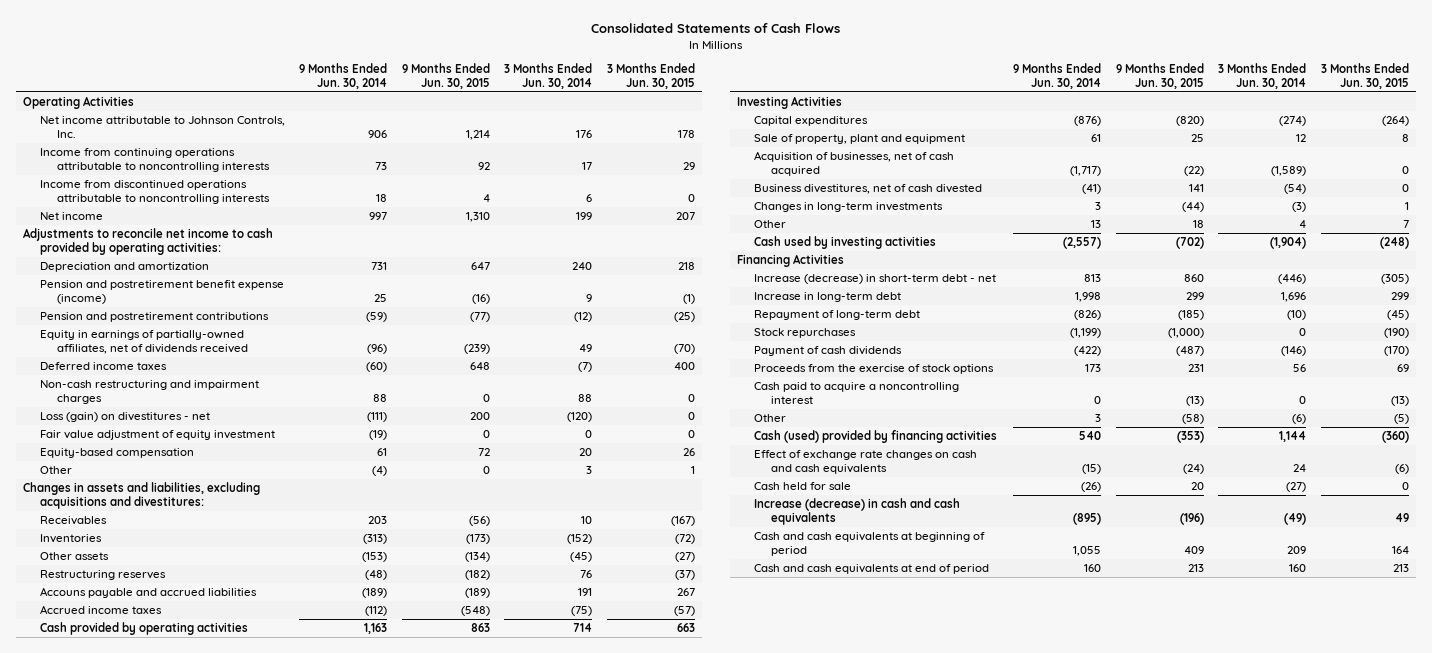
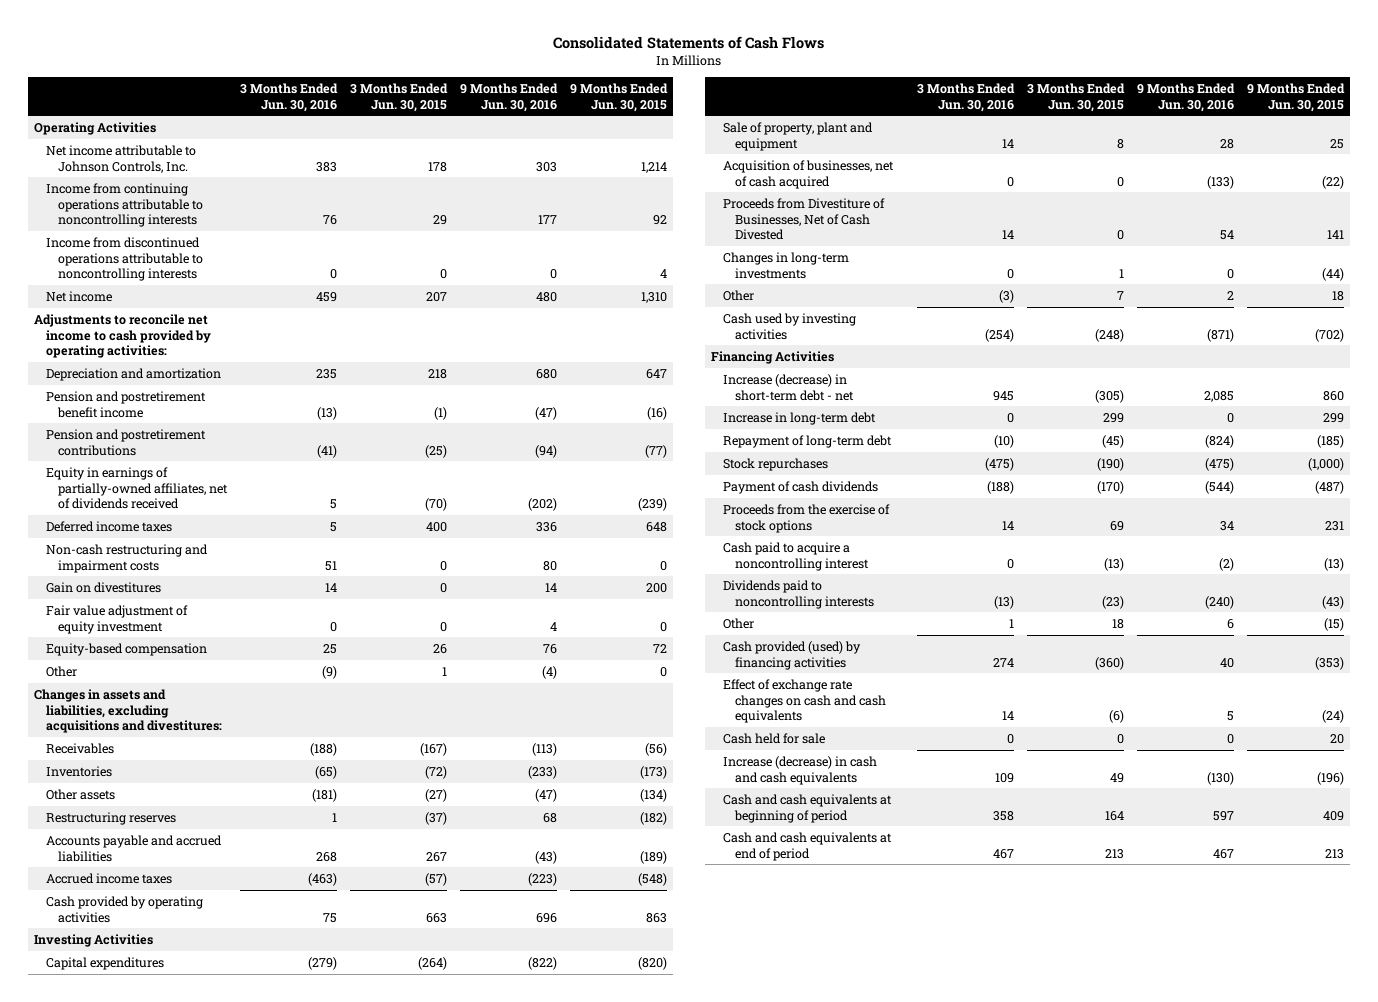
[299,63,388,89] 9 Months Ended Jun. 30, 2014 -> none
[504,63,593,89] 3 Months Ended Jun. 30, 2014 -> none
none -> [239,82,338,112] 3 Months Ended Jun. 30, 2016
none -> [459,82,558,112] 9 Months Ended Jun. 30, 2016
[39,280,284,304] Pension and postretirement benefit expense (income) -> [46,390,207,418] Pension and postretirement benefit income
[39,380,259,404] Non-cash restructuring and impairment charges -> [46,543,209,573] Non-cash restructuring and impairment costs
[39,412,210,423] Loss (gain) on divestitures - net -> [46,581,162,593] Gain on divestitures
[39,587,257,599] Accouns payable and accrued liabilities -> [46,834,223,862] Accounts payable and accrued liabilities
[753,184,982,195] Business divestitures, net of cash divested -> [722,197,885,241] Proceeds from Divestiture of Businesses, Net of Cash Divested
none -> [722,579,874,609] Dividends paid to noncontrolling interests
[1181,414,1204,425] (58) -> [1323,617,1344,631] (15)
[1393,414,1409,425] (5) -> [1111,618,1124,629] 18
[753,430,997,444] Cash (used) provided by financing activities -> [722,640,861,670] Cash provided (used) by financing activities

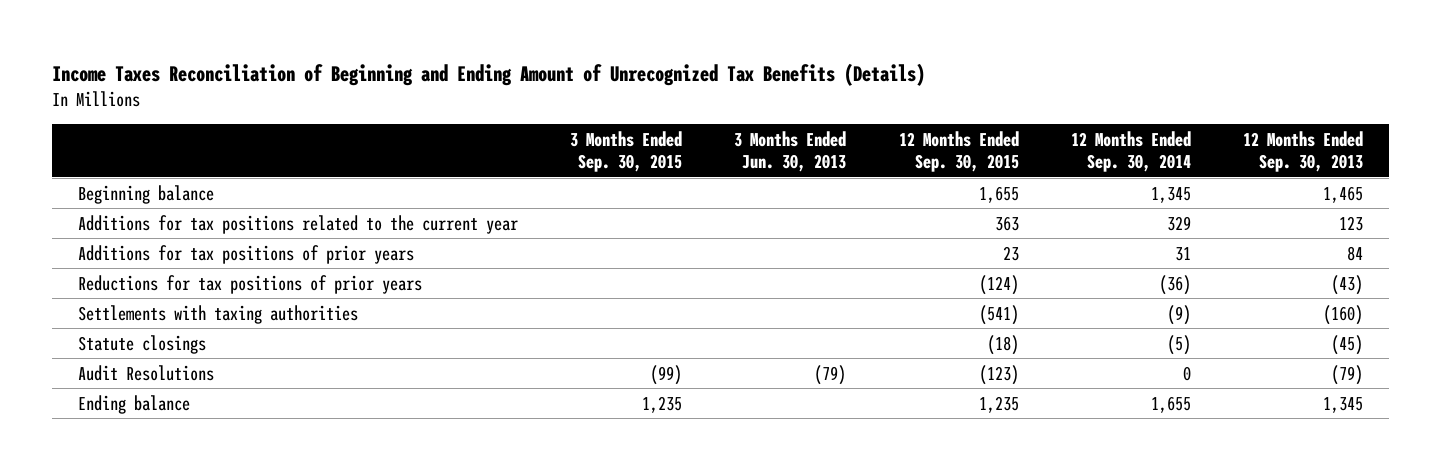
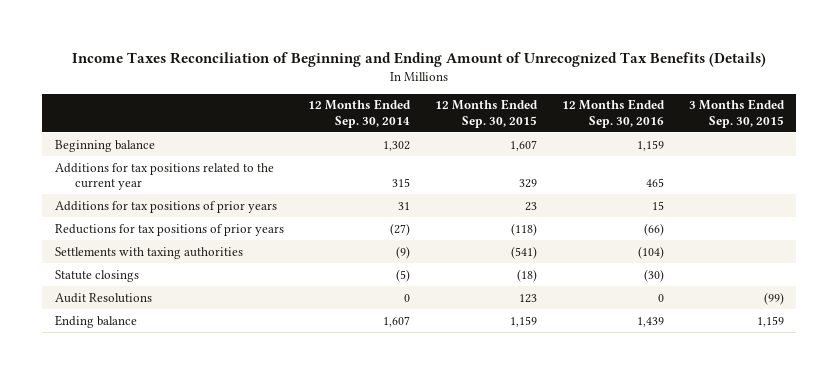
[734,130,847,173] 3 Months Ended Jun. 30, 2013 -> none
[1242,130,1363,173] 12 Months Ended Sep. 30, 2013 -> none
none -> [562,99,666,128] 12 Months Ended Sep. 30, 2016
[978,185,1019,203] 1,655 -> [510,139,538,151] 1,607
[1150,186,1191,203] 1,345 -> [383,140,411,151] 1,302
[994,215,1019,231] 363 -> [519,178,538,188] 329
[1166,215,1191,231] 329 -> [392,177,411,187] 315
[978,274,1019,295] (124) -> [511,222,538,236] (118)
[1158,274,1191,295] (36) -> [390,222,411,236] (27)
[978,364,1019,385] (123) -> [519,293,538,303] 123
[642,395,683,413] 1,235 -> [756,315,784,327] 1,159
[978,395,1019,413] 1,235 -> [510,315,538,327] 1,159
[1150,395,1191,413] 1,655 -> [383,315,411,327] 1,607

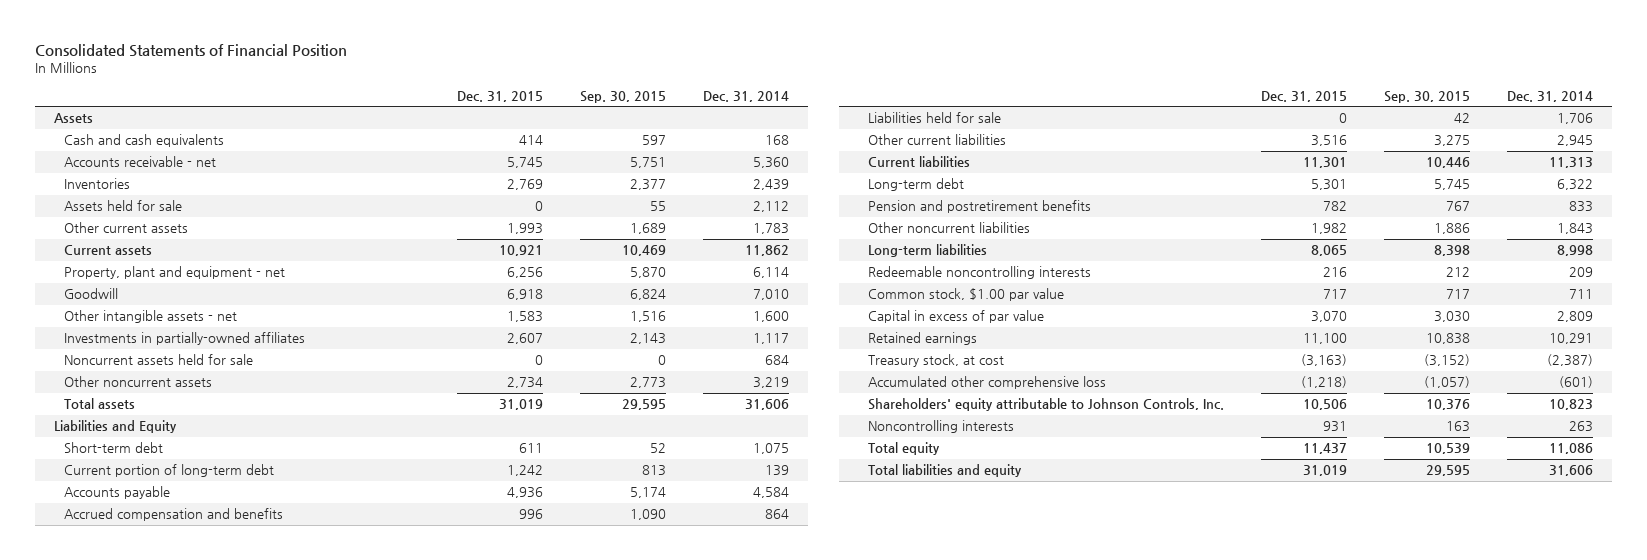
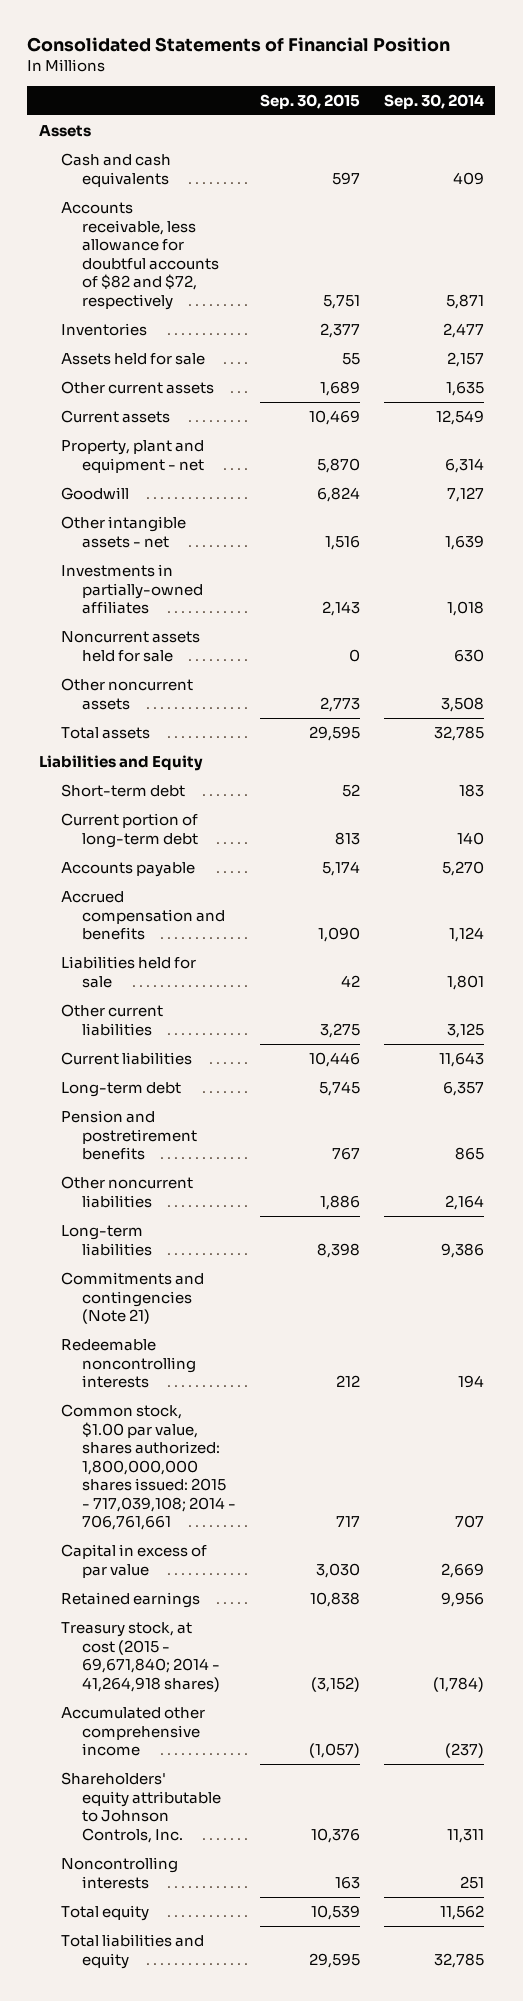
[457,90,544,102] Dec. 31, 2015 -> none
[703,90,790,102] Dec. 31, 2014 -> none
none -> [383,93,484,109] Sep. 30, 2014
[64,156,217,168] Accounts receivable - net -> [60,202,220,310] Accounts receivable, less allowance for doubtful accounts of $82 and $72, respectively
none -> [60,1272,204,1325] Commitments and contingencies (Note 21)
[868,288,1065,302] Common stock, $1.00 par value -> [60,1404,237,1531] Common stock, $1.00 par value, shares authorized: 1,800,000,000 shares issued: 2015 - 717,039,108; 2014 - 706,761,661
[868,354,1005,368] Treasury stock, at cost -> [60,1622,221,1692] Treasury stock, at cost (2015 - 69,671,840; 2014 - 41,264,918 shares)
[868,376,1107,390] Accumulated other comprehensive loss -> [60,1707,205,1757] Accumulated other comprehensive income

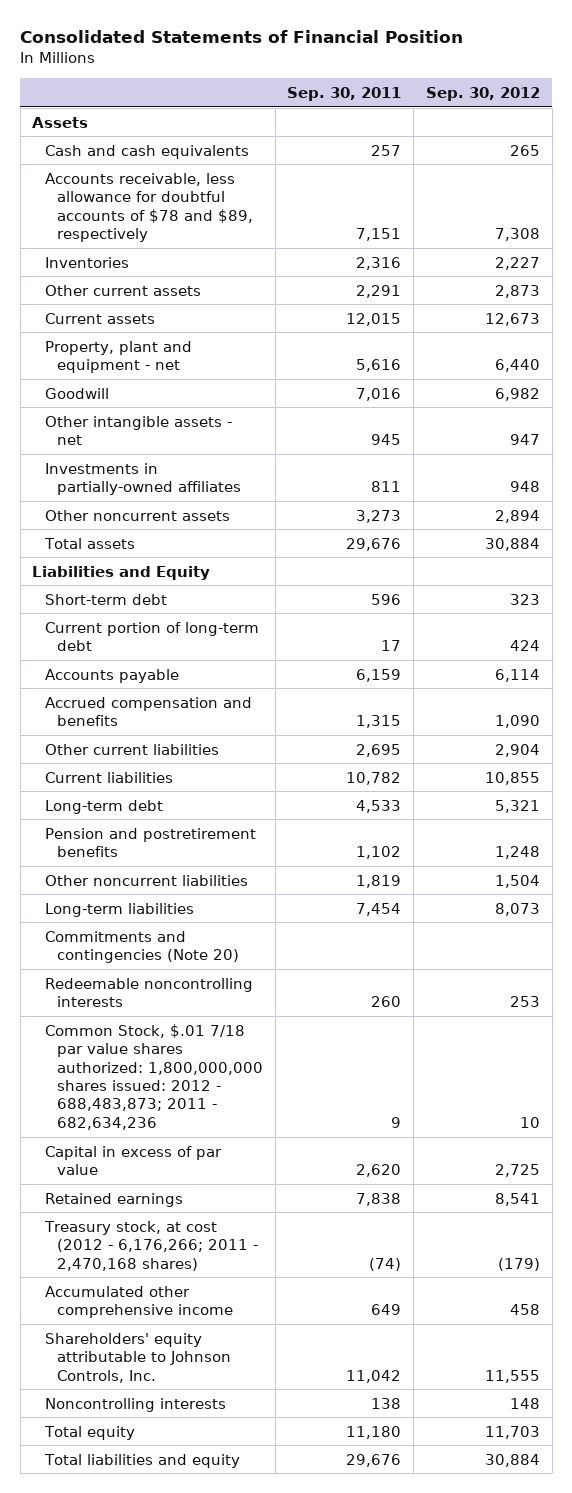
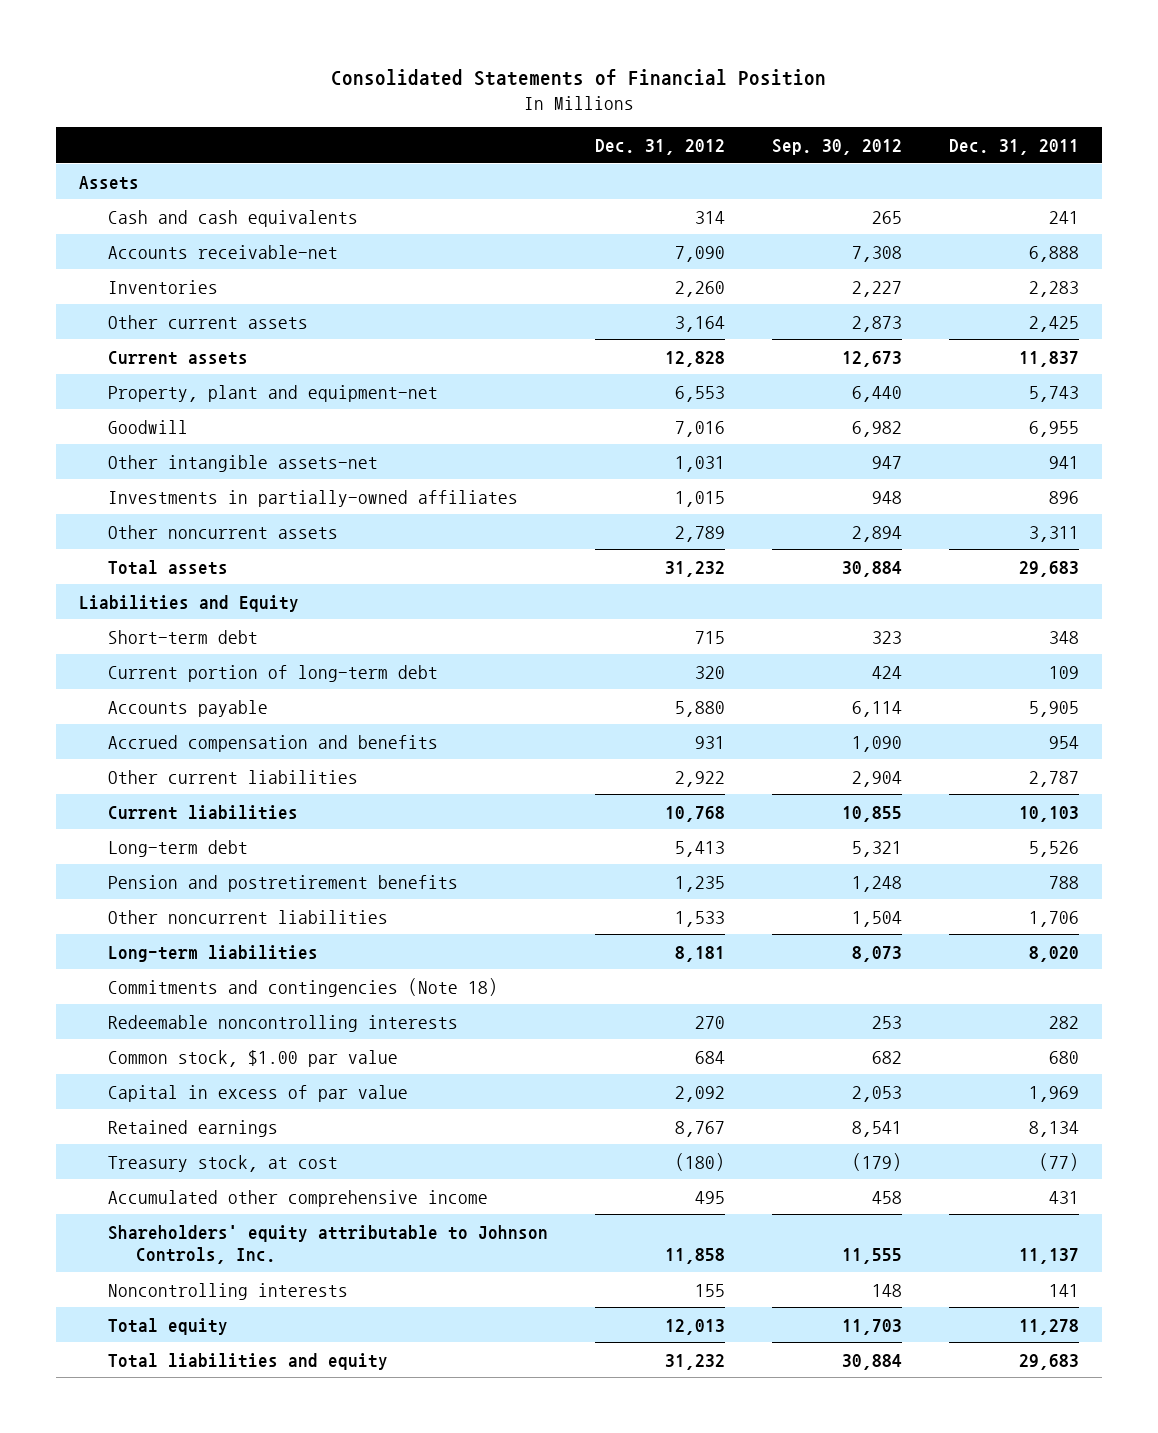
[287,86,402,101] Sep. 30, 2011 -> none
none -> [594,138,725,155] Dec. 31, 2012
none -> [948,138,1079,155] Dec. 31, 2011
[44,172,253,242] Accounts receivable, less allowance for doubtful accounts of $78 and $89, respectively -> [107,244,338,259] Accounts receivable-net
[44,340,192,374] Property, plant and equipment - net -> [107,384,438,402] Property, plant and equipment-net
[44,415,232,446] Other intangible assets - net -> [107,454,378,472] Other intangible assets-net
[44,930,239,964] Commitments and contingencies (Note 20) -> [107,977,498,997] Commitments and contingencies (Note 18)
[44,1023,263,1130] Common Stock, $.01 7/18 par value shares authorized: 1,800,000,000 shares issued: 2012 - 688,483,873; 2011 - 682,634,236 -> [107,1049,398,1067] Common stock, $1.00 par value
[519,1116,540,1128] 10 -> [871,1050,902,1064] 682
[494,1164,540,1178] 2,725 -> [851,1085,902,1102] 2,053
[43,1220,258,1271] Treasury stock, at cost (2012 - 6,176,266; 2011 - 2,470,168 shares) -> [107,1154,338,1172] Treasury stock, at cost

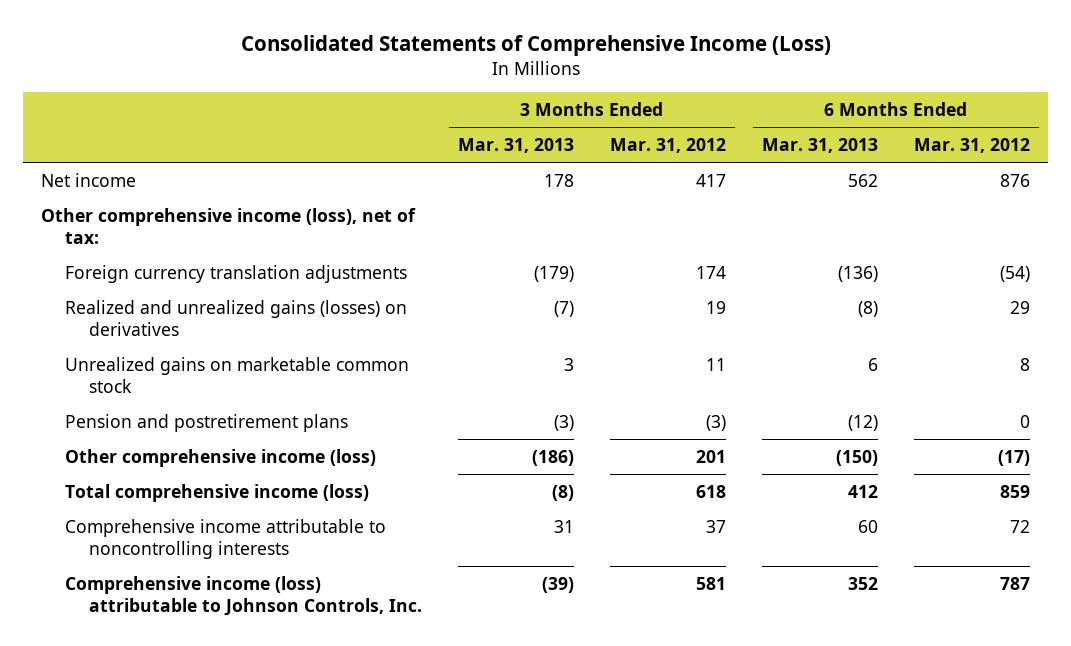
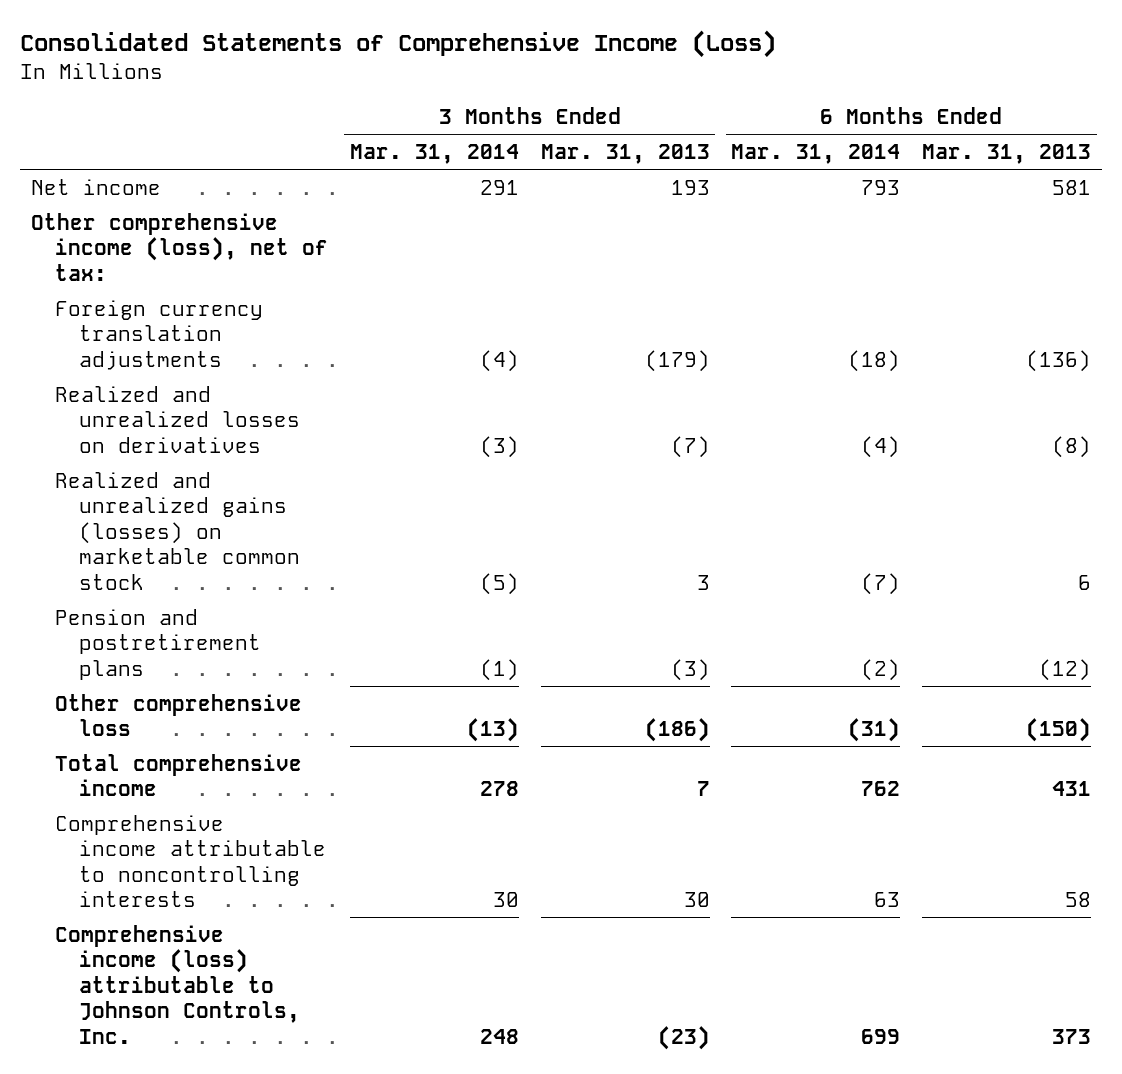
[610,138,727,154] Mar. 31, 2012 -> none
[914,138,1031,154] Mar. 31, 2012 -> none
none -> [349,143,519,164] Mar. 31, 2014
none -> [731,143,901,164] Mar. 31, 2014
[544,173,575,187] 178 -> [670,179,710,195] 193
[848,173,879,187] 562 -> [1052,179,1092,195] 581
[65,299,408,337] Realized and unrealized gains (losses) on derivatives -> [55,385,301,453] Realized and unrealized losses on derivatives
[65,356,410,394] Unrealized gains on marketable common stock -> [55,471,301,590] Realized and unrealized gains (losses) on marketable common stock
[65,448,377,467] Other comprehensive income (loss) -> [55,693,303,737] Other comprehensive loss
[65,483,370,502] Total comprehensive income (loss) -> [55,753,303,797] Total comprehensive income
[552,484,575,501] (8) -> [696,781,710,797] 7
[848,484,879,498] 412 -> [1052,781,1092,797] 431
[554,519,575,533] 31 -> [683,892,710,908] 30
[858,519,879,533] 60 -> [1065,892,1092,908] 58
[542,576,575,593] (39) -> [657,1025,710,1050] (23)
[848,576,879,590] 352 -> [1052,1028,1092,1044] 373

